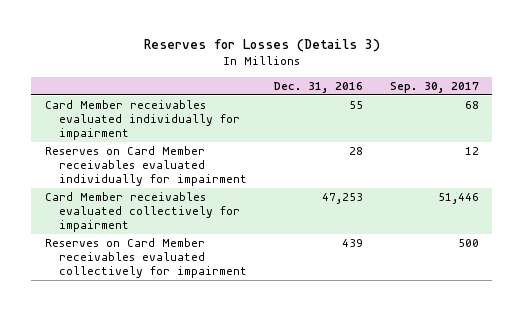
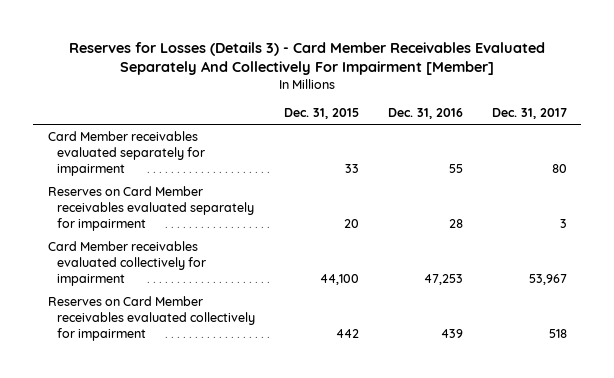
[143,39,380,53] Reserves for Losses (Details 3) -> [69,41,546,76] Reserves for Losses (Details 3) - Card Member Receivables Evaluated Separately And Collectively For Impairment [Member]
[389,81,479,93] Sep. 30, 2017 -> none
none -> [283,108,359,120] Dec. 31, 2015
none -> [491,108,567,120] Dec. 31, 2017
[44,99,240,140] Card Member receivables evaluated individually for impairment -> [47,130,206,177] Card Member receivables evaluated separately for impairment
[44,145,247,186] Reserves on Card Member receivables evaluated individually for impairment -> [47,185,255,232] Reserves on Card Member receivables evaluated separately for impairment

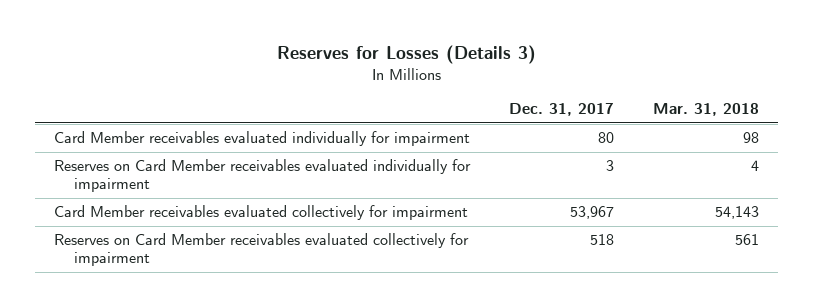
[69,41,546,76] Reserves for Losses (Details 3) - Card Member Receivables Evaluated Separately And Collectively For Impairment [Member] -> [276,44,536,64] Reserves for Losses (Details 3)
[283,108,359,120] Dec. 31, 2015 -> none
[387,108,463,120] Dec. 31, 2016 -> none
none -> [652,103,759,117] Mar. 31, 2018
[47,130,206,177] Card Member receivables evaluated separately for impairment -> [54,131,471,147] Card Member receivables evaluated individually for impairment
[47,185,255,232] Reserves on Card Member receivables evaluated separately for impairment -> [54,159,472,193] Reserves on Card Member receivables evaluated individually for impairment

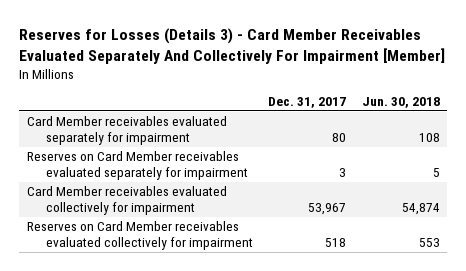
[276,44,536,64] Reserves for Losses (Details 3) -> [19,27,446,64] Reserves for Losses (Details 3) - Card Member Receivables Evaluated Separately And Collectively For Impairment [Member]
[652,103,759,117] Mar. 31, 2018 -> none
none -> [361,97,440,109] Jun. 30, 2018
[54,131,471,147] Card Member receivables evaluated individually for impairment -> [26,116,227,145] Card Member receivables evaluated separately for impairment
[54,159,472,193] Reserves on Card Member receivables evaluated individually for impairment -> [26,151,249,180] Reserves on Card Member receivables evaluated separately for impairment

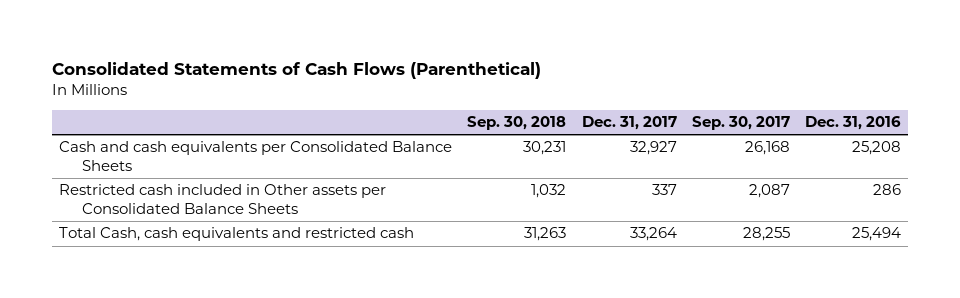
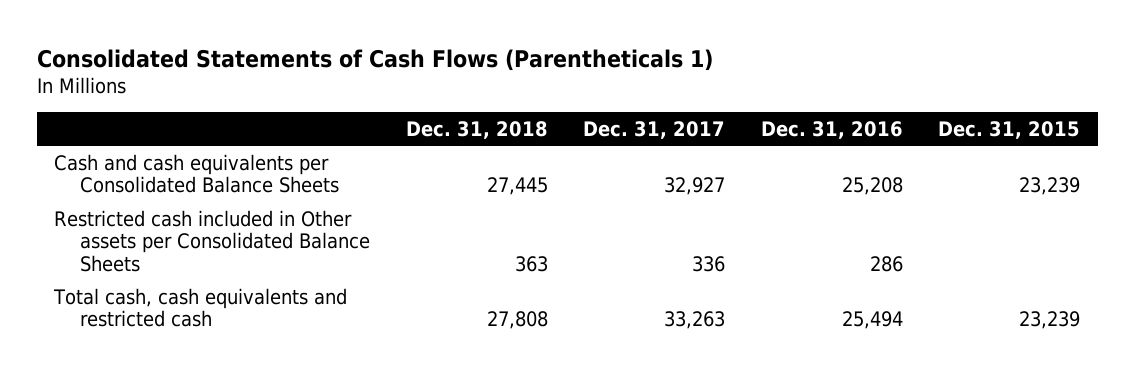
[51,61,541,79] Consolidated Statements of Cash Flows (Parenthetical) -> [36,48,713,71] Consolidated Statements of Cash Flows (Parentheticals 1)
[467,116,567,131] Sep. 30, 2018 -> none
[691,116,790,131] Sep. 30, 2017 -> none
none -> [405,120,548,139] Dec. 31, 2018
none -> [938,120,1081,139] Dec. 31, 2015
[651,184,677,196] 337 -> [692,255,726,272] 336
[59,227,415,242] Total Cash, cash equivalents and restricted cash -> [53,287,348,328] Total cash, cash equivalents and restricted cash
[629,227,677,242] 33,264 -> [664,311,726,330] 33,263

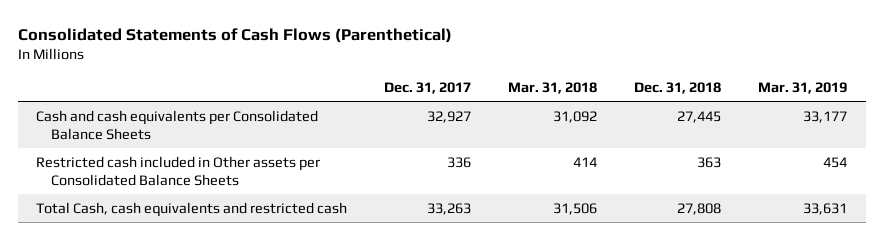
[36,48,713,71] Consolidated Statements of Cash Flows (Parentheticals 1) -> [17,27,452,43] Consolidated Statements of Cash Flows (Parenthetical)
[760,120,903,139] Dec. 31, 2016 -> none
[938,120,1081,139] Dec. 31, 2015 -> none
none -> [508,82,598,95] Mar. 31, 2018
none -> [758,82,848,95] Mar. 31, 2019
[53,287,348,328] Total cash, cash equivalents and restricted cash -> [36,201,348,217] Total Cash, cash equivalents and restricted cash

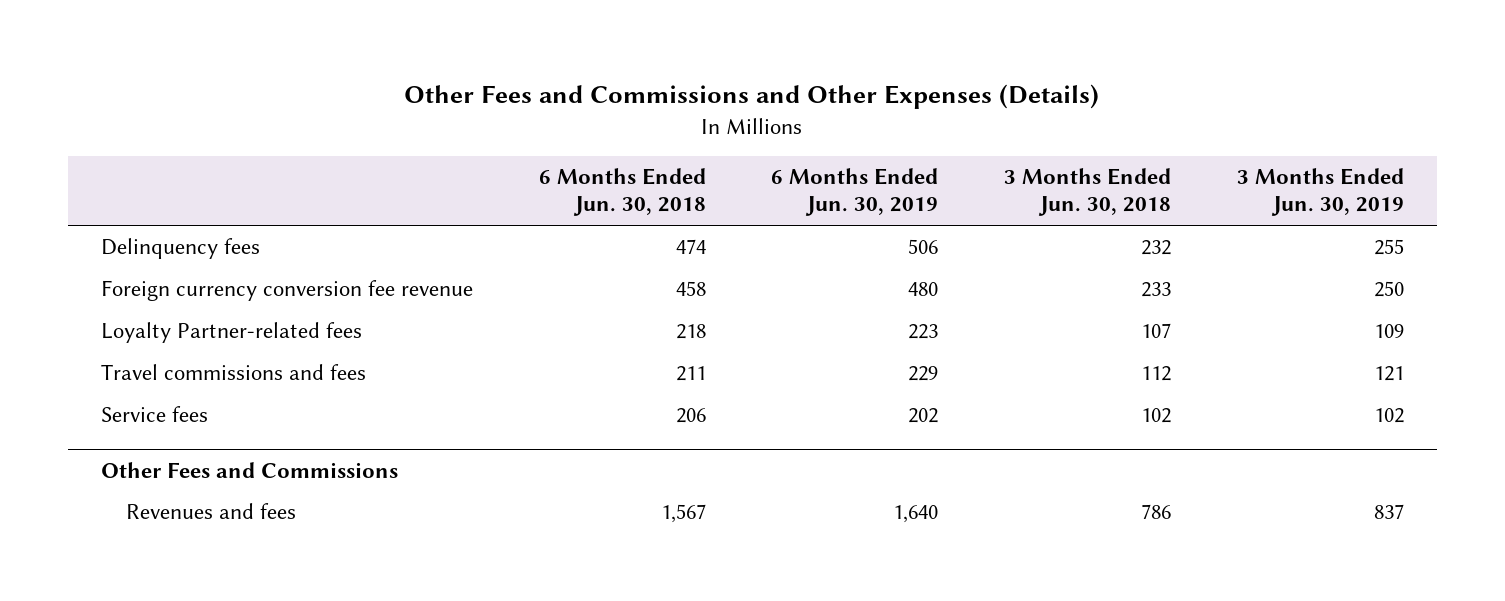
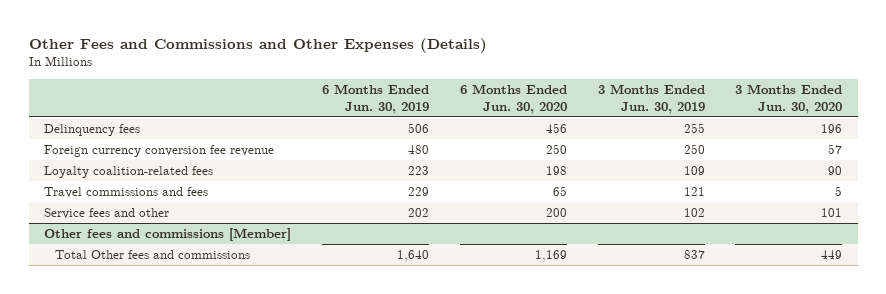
[538,168,706,217] 6 Months Ended Jun. 30, 2018 -> none
[1004,168,1172,217] 3 Months Ended Jun. 30, 2018 -> none
none -> [459,84,567,114] 6 Months Ended Jun. 30, 2020
none -> [735,84,843,114] 3 Months Ended Jun. 30, 2020
[100,322,362,344] Loyalty Partner-related fees -> [43,165,213,178] Loyalty coalition-related fees
[100,406,208,423] Service fees -> [43,207,169,219] Service fees and other
[100,461,398,478] Other Fees and Commissions -> [43,227,291,241] Other fees and commissions [Member]
[126,503,297,520] Revenues and fees -> [55,249,251,259] Total Other fees and commissions

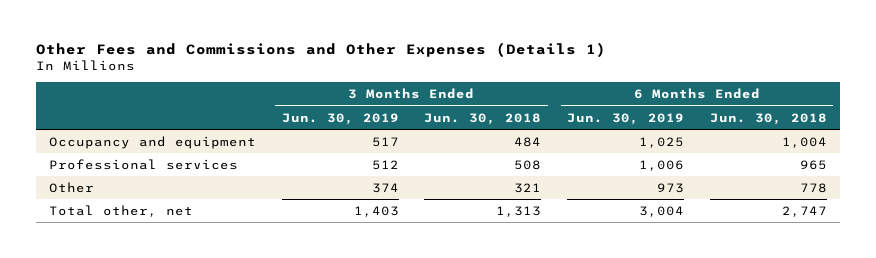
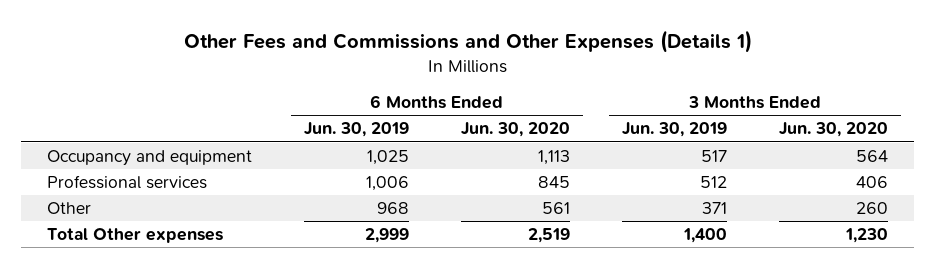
[424,112,542,125] Jun. 30, 2018 -> none
[710,112,828,125] Jun. 30, 2018 -> none
none -> [461,122,571,138] Jun. 30, 2020
none -> [779,122,889,138] Jun. 30, 2020
[371,182,399,193] 374 -> [702,202,728,215] 371
[657,182,685,193] 973 -> [377,202,410,215] 968
[48,204,193,217] Total other, net -> [47,228,224,244] Total Other expenses
[353,205,399,217] 1,403 -> [683,228,728,244] 1,400
[639,205,685,217] 3,004 -> [365,228,410,244] 2,999

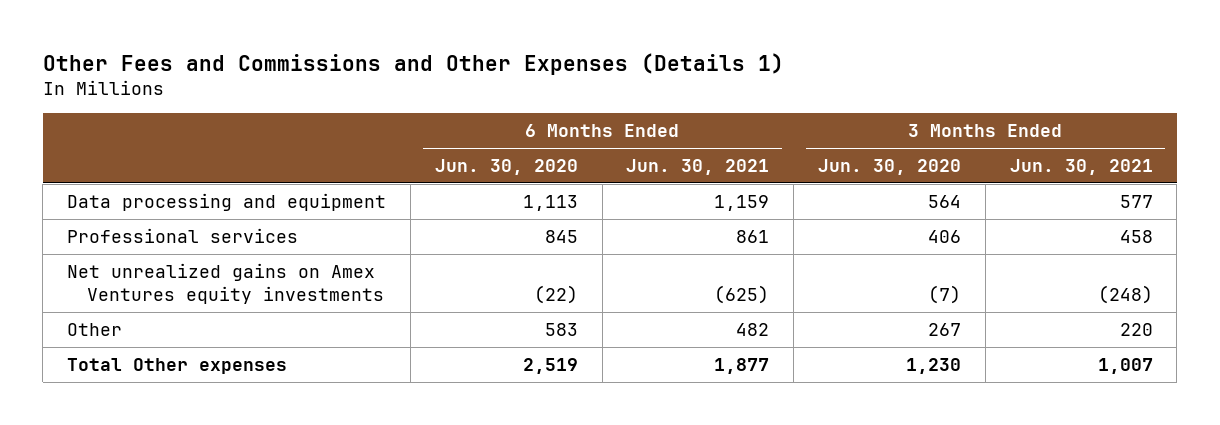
[304,122,410,138] Jun. 30, 2019 -> none
[622,122,728,138] Jun. 30, 2019 -> none
none -> [626,159,770,176] Jun. 30, 2021
none -> [1009,159,1153,176] Jun. 30, 2021
[47,150,253,167] Occupancy and equipment -> [67,193,387,212] Data processing and equipment
none -> [67,263,384,304] Net unrealized gains on Amex Ventures equity investments
[542,202,571,215] 561 -> [544,323,578,337] 583
[856,202,889,215] 260 -> [928,323,962,337] 267

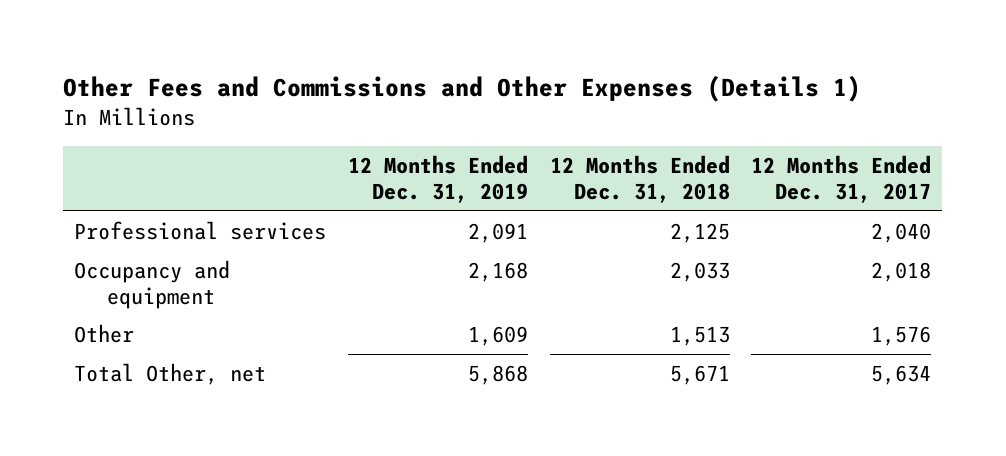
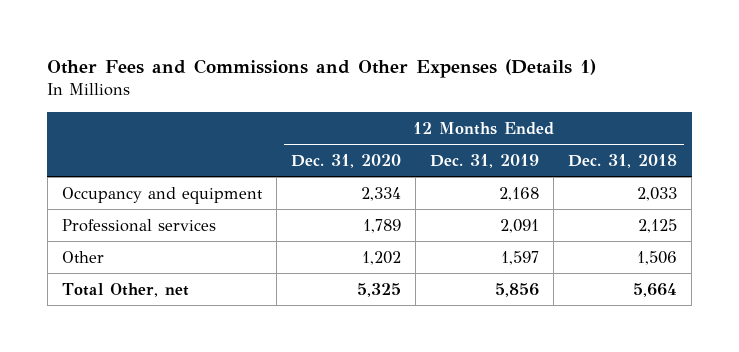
[751,155,932,203] 12 Months Ended Dec. 31, 2017 -> none
none -> [291,153,402,168] Dec. 31, 2020
[74,220,327,240] Professional services -> [62,218,217,232] Professional services
[467,325,528,346] 1,609 -> [501,250,540,265] 1,597
[669,325,730,346] 1,513 -> [637,250,678,265] 1,506
[467,364,528,385] 5,868 -> [495,282,540,297] 5,856
[669,364,730,385] 5,671 -> [633,282,678,297] 5,664

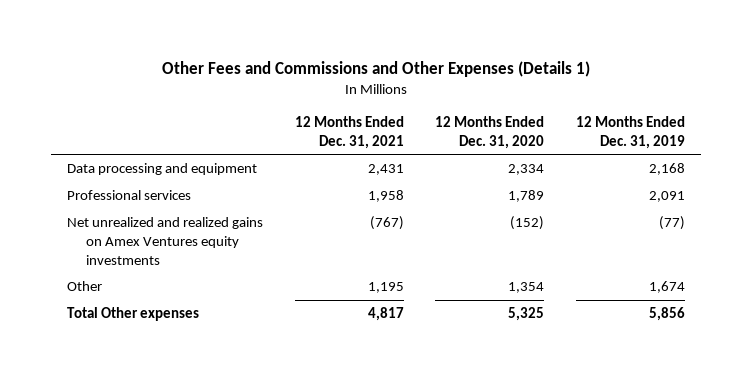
[568,153,678,168] Dec. 31, 2018 -> none
none -> [294,116,404,149] 12 Months Ended Dec. 31, 2021
[62,186,264,204] Occupancy and equipment -> [66,163,257,176] Data processing and equipment
none -> [66,217,263,265] Net unrealized and realized gains on Amex Ventures equity investments
[362,250,402,265] 1,202 -> [508,282,545,294] 1,354
[501,250,540,265] 1,597 -> [649,281,686,294] 1,674
[62,282,190,297] Total Other, net -> [66,307,199,322] Total Other expenses

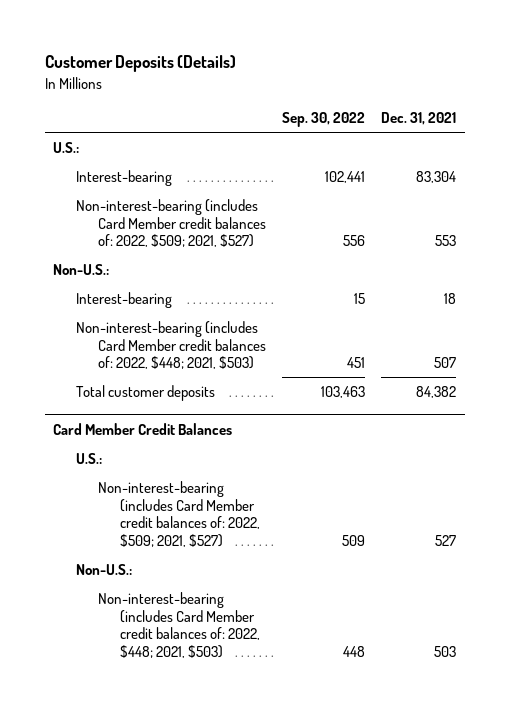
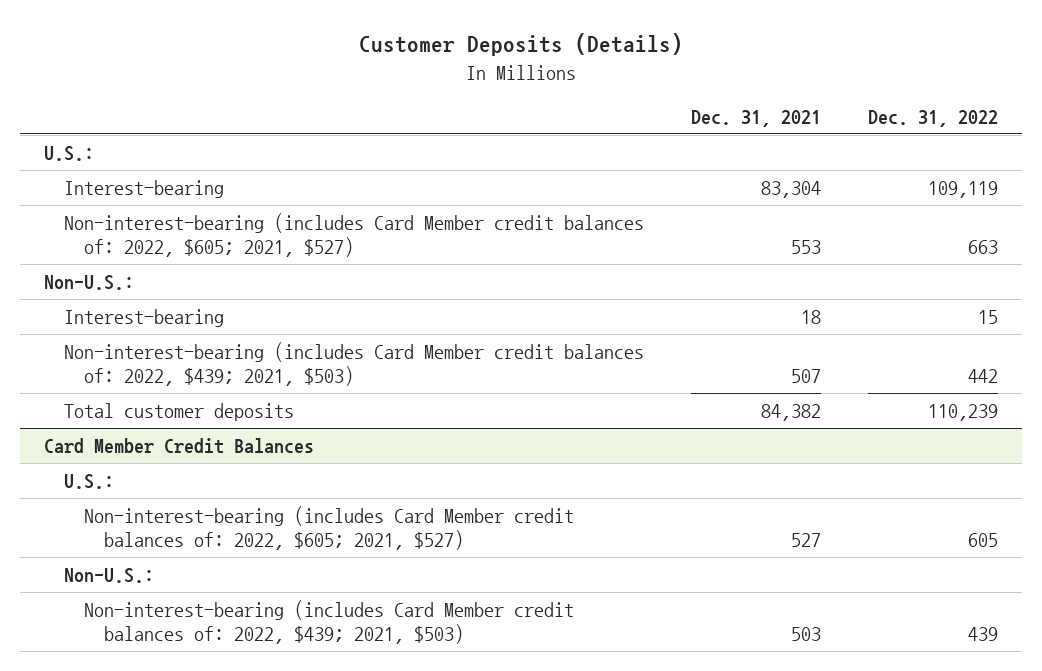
[282,112,366,128] Sep. 30, 2022 -> none
none -> [868,109,999,127] Dec. 31, 2022
[75,198,266,248] Non-interest-bearing (includes Card Member credit balances of: 2022, $509; 2021, $527) -> [63,212,644,258] Non-interest-bearing (includes Card Member credit balances of: 2022, $605; 2021, $527)
[75,320,266,370] Non-interest-bearing (includes Card Member credit balances of: 2022, $448; 2021, $503) -> [63,341,644,387] Non-interest-bearing (includes Card Member credit balances of: 2022, $439; 2021, $503)
[97,480,261,548] Non-interest-bearing (includes Card Member credit balances of: 2022, $509; 2021, $527) -> [84,505,575,551] Non-interest-bearing (includes Card Member credit balances of: 2022, $605; 2021, $527)
[97,591,261,659] Non-interest-bearing (includes Card Member credit balances of: 2022, $448; 2021, $503) -> [84,599,575,645] Non-interest-bearing (includes Card Member credit balances of: 2022, $439; 2021, $503)

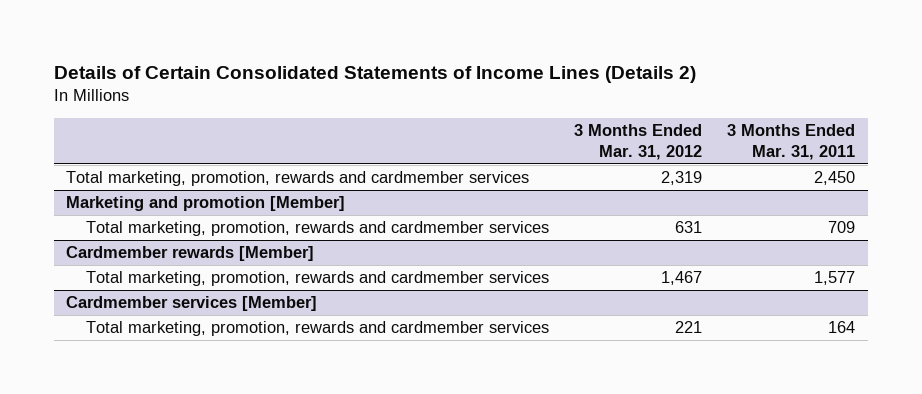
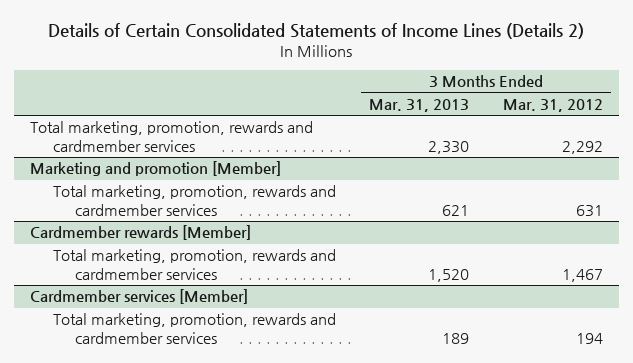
[727,123,856,160] 3 Months Ended Mar. 31, 2011 -> none
none -> [369,99,470,113] Mar. 31, 2013
[661,171,703,186] 2,319 -> [561,140,603,154] 2,292
[675,321,703,334] 221 -> [575,332,603,344] 194

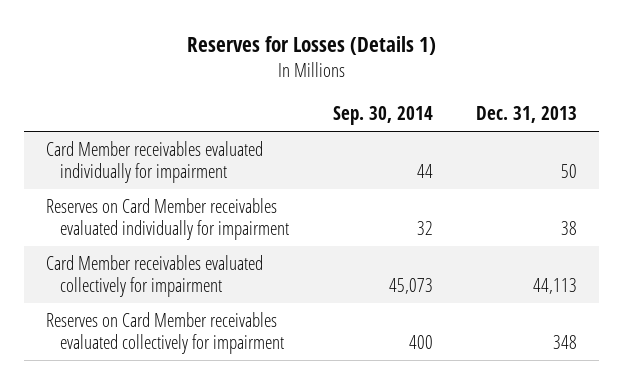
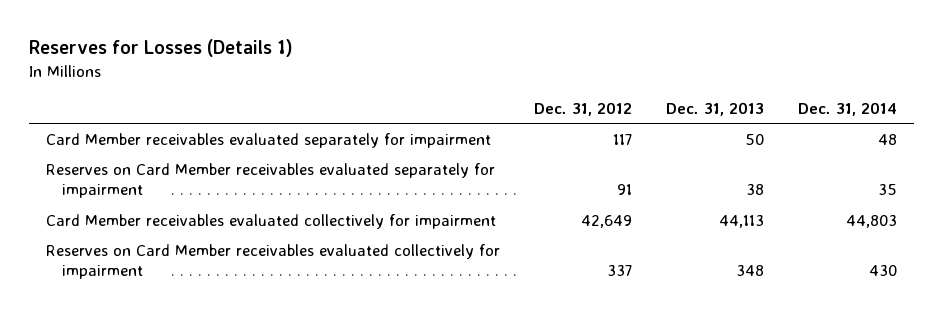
[332,105,433,125] Sep. 30, 2014 -> none
none -> [533,101,632,116] Dec. 31, 2012
none -> [797,101,897,116] Dec. 31, 2014
[45,141,263,183] Card Member receivables evaluated individually for impairment -> [45,132,491,148] Card Member receivables evaluated separately for impairment
[45,198,290,240] Reserves on Card Member receivables evaluated individually for impairment -> [45,162,495,199] Reserves on Card Member receivables evaluated separately for impairment

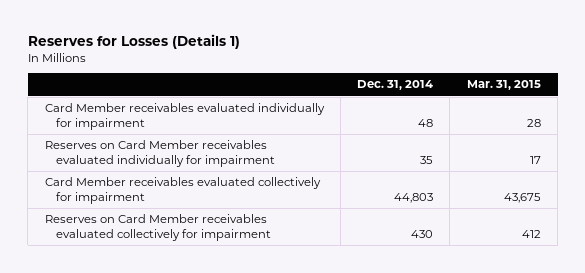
[533,101,632,116] Dec. 31, 2012 -> none
[665,101,764,116] Dec. 31, 2013 -> none
none -> [466,80,541,91] Mar. 31, 2015
[45,132,491,148] Card Member receivables evaluated separately for impairment -> [44,103,325,130] Card Member receivables evaluated individually for impairment
[45,162,495,199] Reserves on Card Member receivables evaluated separately for impairment -> [44,140,275,167] Reserves on Card Member receivables evaluated individually for impairment

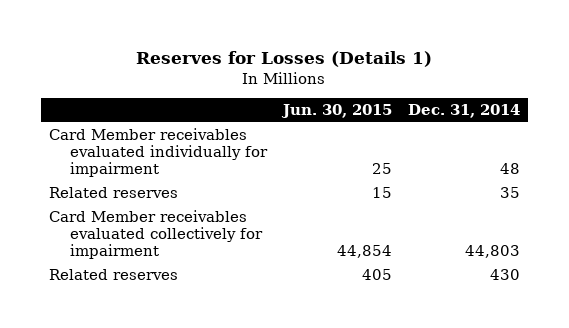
[466,80,541,91] Mar. 31, 2015 -> none
none -> [280,104,392,119] Jun. 30, 2015
[44,140,275,167] Reserves on Card Member receivables evaluated individually for impairment -> [49,187,179,199] Related reserves
[44,214,271,241] Reserves on Card Member receivables evaluated collectively for impairment -> [49,269,179,281] Related reserves

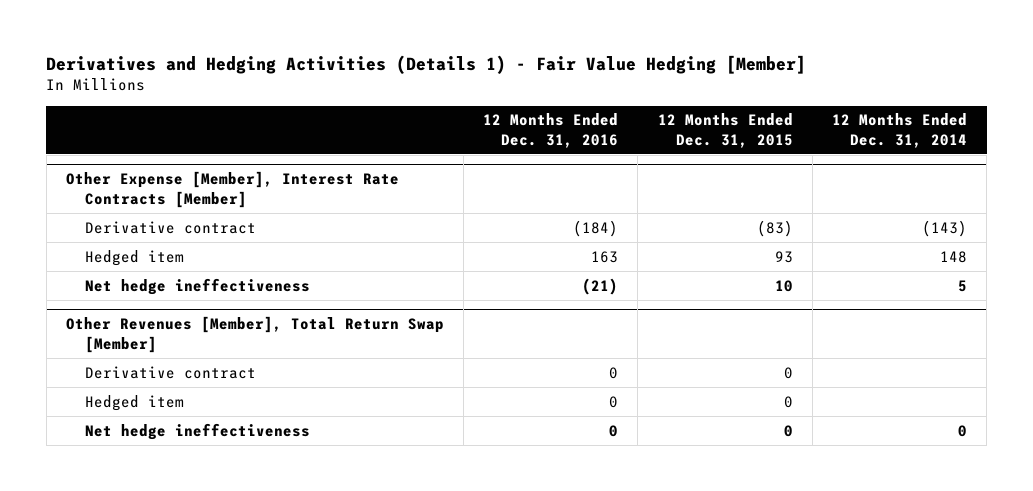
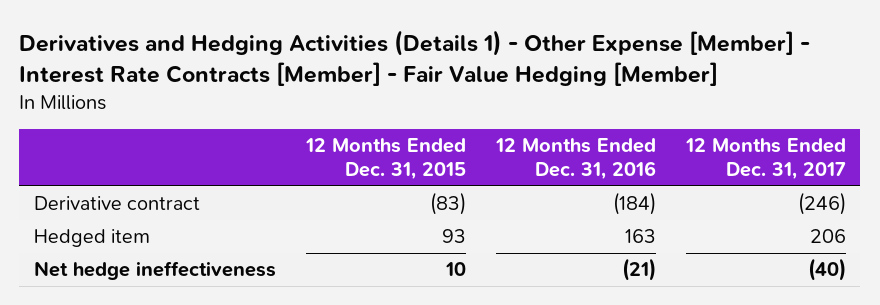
[46,54,807,74] Derivatives and Hedging Activities (Details 1) - Fair Value Hedging [Member] -> [19,29,811,86] Derivatives and Hedging Activities (Details 1) - Other Expense [Member] - Interest Rate Contracts [Member] - Fair Value Hedging [Member]
[831,113,967,148] 12 Months Ended Dec. 31, 2014 -> none
none -> [684,138,846,181] 12 Months Ended Dec. 31, 2017
[65,171,399,208] Other Expense [Member], Interest Rate Contracts [Member] -> none
[65,316,444,353] Other Revenues [Member], Total Return Swap [Member] -> none
[85,365,257,379] Derivative contract -> none
[85,394,185,411] Hedged item -> none
[85,422,311,440] Net hedge ineffectiveness -> none

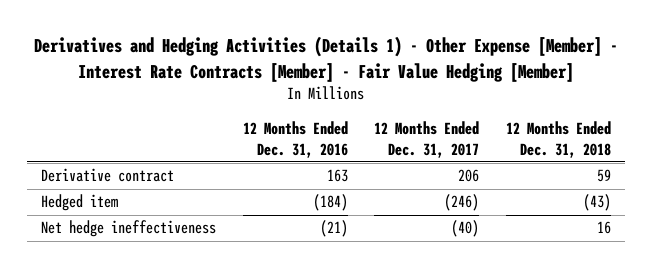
[305,138,467,181] 12 Months Ended Dec. 31, 2015 -> none
none -> [506,120,612,158] 12 Months Ended Dec. 31, 2018
[612,192,656,216] (184) -> [326,169,348,183] 163
[797,192,846,216] (246) -> [458,169,480,183] 206
[624,229,656,244] 163 -> [312,194,348,212] (184)
[809,229,846,244] 206 -> [444,194,480,212] (246)

